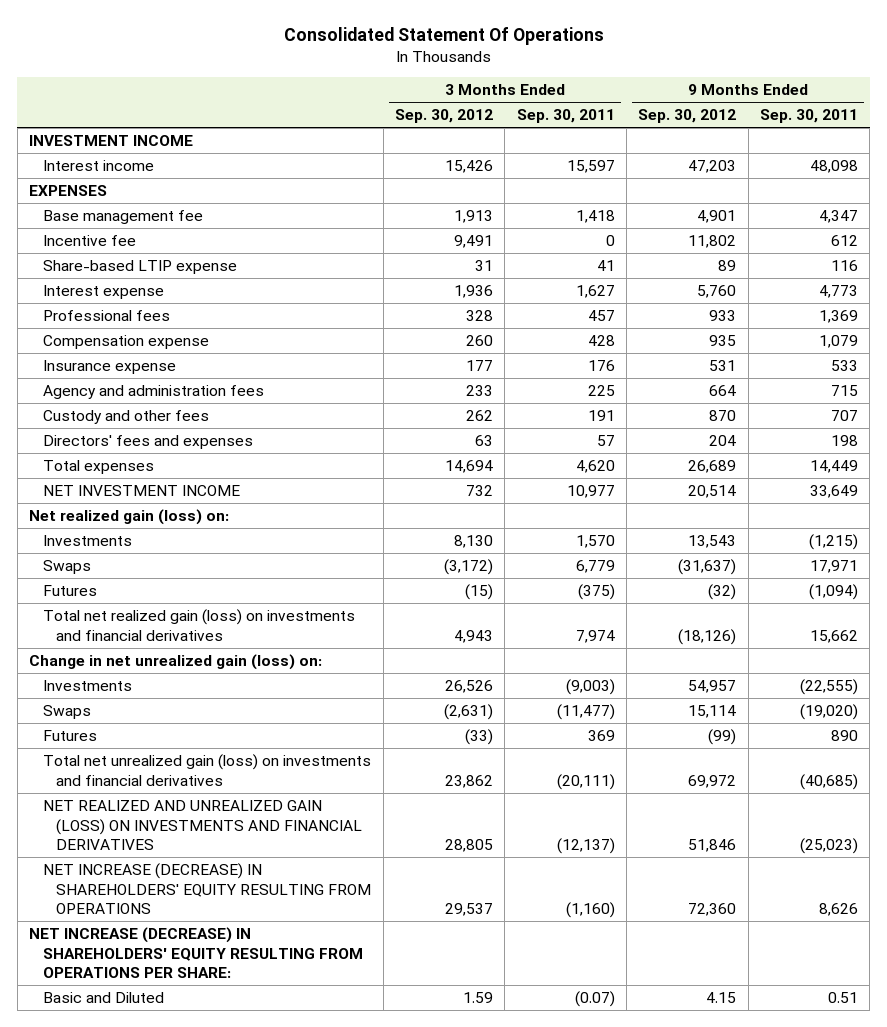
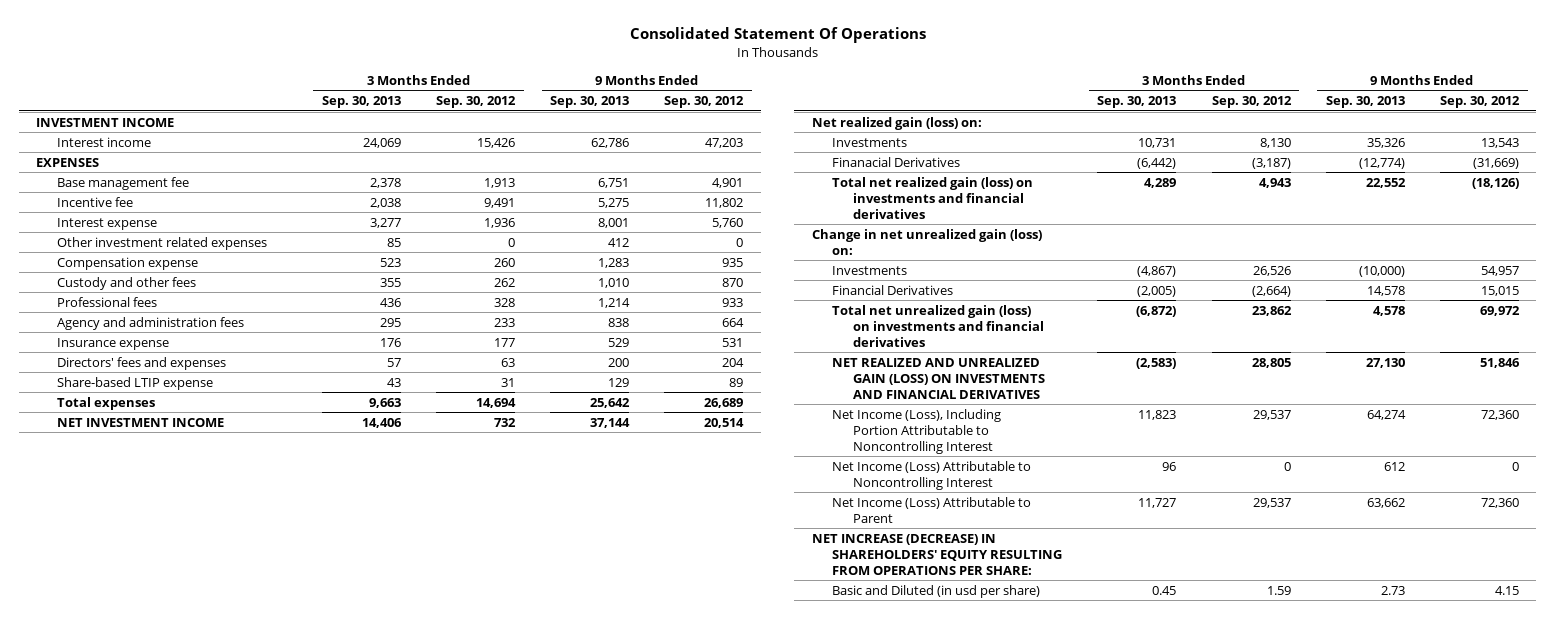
[516,109,615,124] Sep. 30, 2011 -> none
[759,109,858,124] Sep. 30, 2011 -> none
none -> [322,96,402,109] Sep. 30, 2013
none -> [550,96,630,109] Sep. 30, 2013
none -> [56,236,267,250] Other investment related expenses
[42,309,170,321] Professional fees -> [56,296,157,307] Professional fees
[42,384,264,399] Agency and administration fees -> [56,316,244,330] Agency and administration fees
[42,359,176,374] Insurance expense -> [56,337,169,350] Insurance expense
[42,259,237,274] Share-based LTIP expense -> [56,376,213,390] Share-based LTIP expense
[42,559,91,574] Swaps -> none
[42,584,97,596] Futures -> none
none -> [832,156,961,167] Finanacial Derivatives
[42,704,91,719] Swaps -> none
[42,729,97,741] Futures -> none
none -> [832,284,954,295] Financial Derivatives
none -> [832,408,1002,454] Net Income (Loss), Including Portion Attributable to Noncontrolling Interest
none -> [832,460,1032,490] Net Income (Loss) Attributable to Noncontrolling Interest
[42,862,372,915] NET INCREASE (DECREASE) IN SHAREHOLDERS' EQUITY RESULTING FROM OPERATIONS -> [832,496,1032,523] Net Income (Loss) Attributable to Parent
[42,991,164,1003] Basic and Diluted -> [832,584,1041,598] Basic and Diluted (in usd per share)

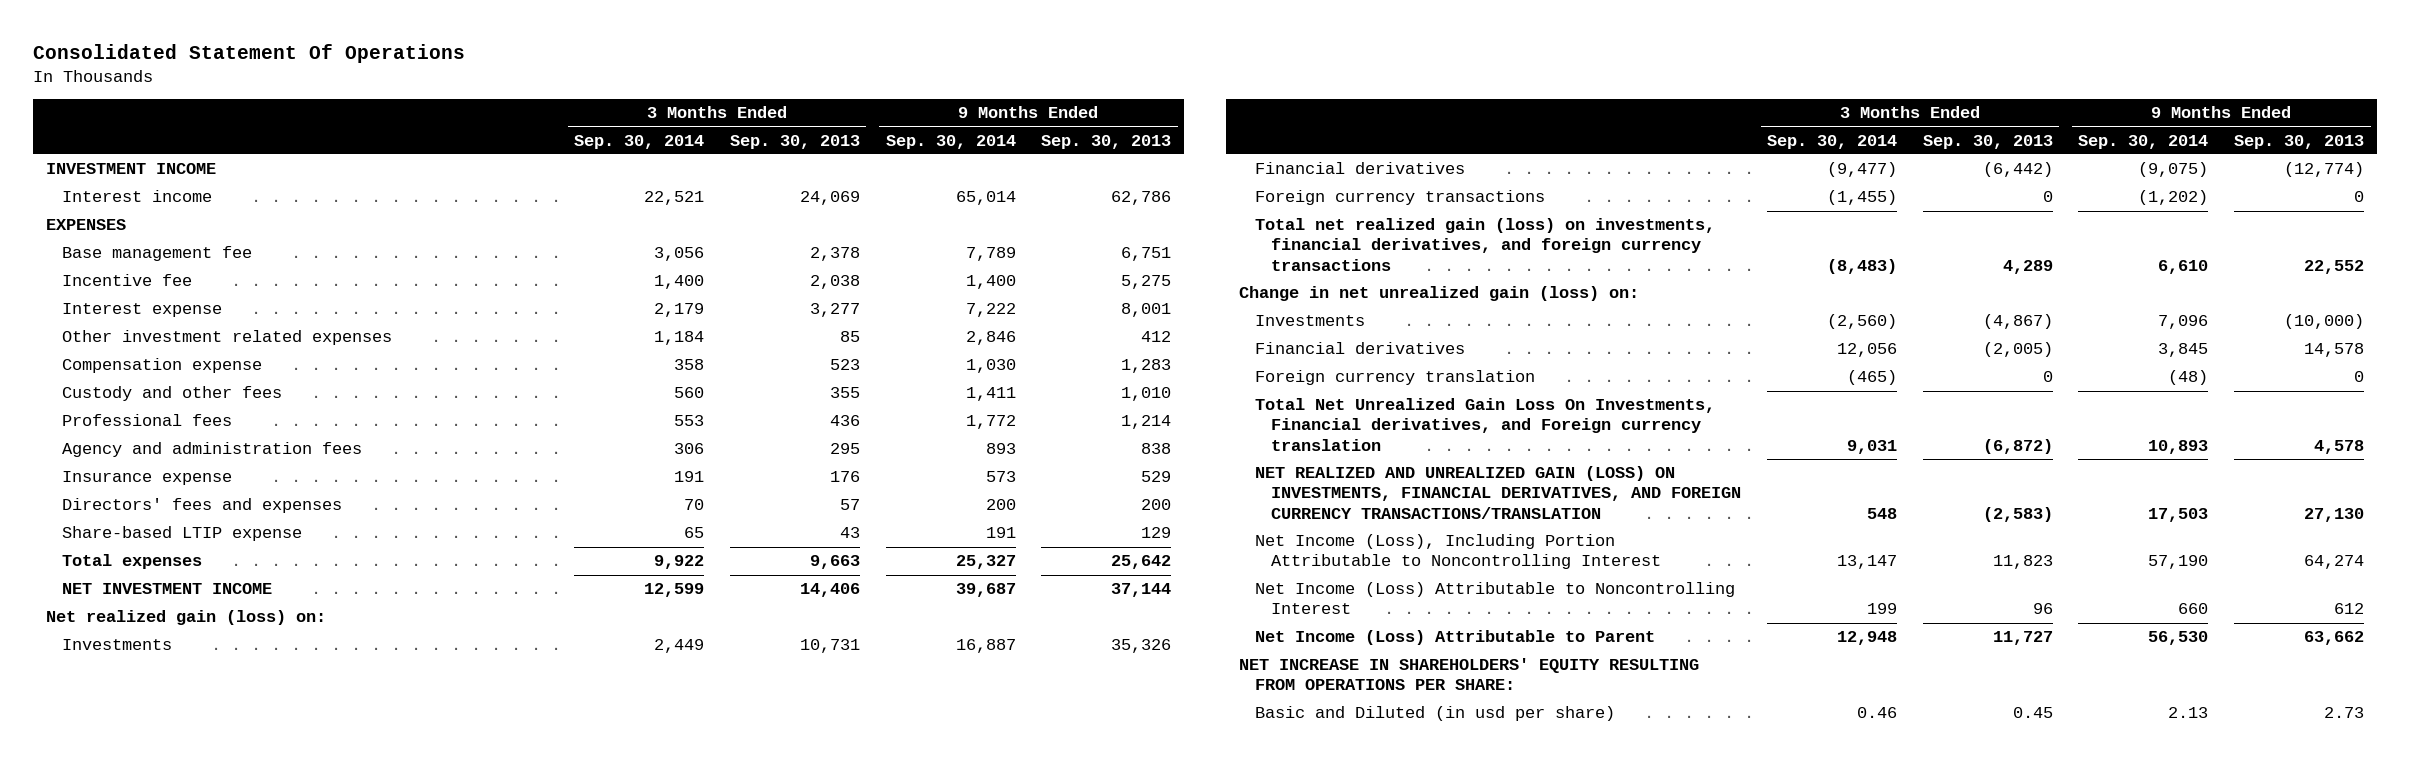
[436,96,517,109] Sep. 30, 2012 -> none
[664,96,745,109] Sep. 30, 2012 -> none
none -> [574,134,705,149] Sep. 30, 2014
none -> [885,134,1016,149] Sep. 30, 2014
[832,156,961,167] Finanacial Derivatives -> [1255,162,1466,175] Financial derivatives
none -> [1255,190,1546,206] Foreign currency transactions
[832,176,1034,219] Total net realized gain (loss) on investments and financial derivatives -> [1255,218,1716,271] Total net realized gain (loss) on investments, financial derivatives, and foreign currency transactions
[832,284,954,295] Financial Derivatives -> [1255,342,1466,355] Financial derivatives
none -> [1255,370,1536,386] Foreign currency translation
[832,304,1044,347] Total net unrealized gain (loss) on investments and financial derivatives -> [1255,398,1716,451] Total Net Unrealized Gain Loss On Investments, Financial derivatives, and Foreign currency translation
[832,357,1045,399] NET REALIZED AND UNREALIZED GAIN (LOSS) ON INVESTMENTS AND FINANCIAL DERIVATIVES -> [1255,466,1742,519] NET REALIZED AND UNREALIZED GAIN (LOSS) ON INVESTMENTS, FINANCIAL DERIVATIVES, AND FOREIGN CURRENCY TRANSACTIONS/TRANSLATION
[811,533,1063,575] NET INCREASE (DECREASE) IN SHAREHOLDERS' EQUITY RESULTING FROM OPERATIONS PER SHARE: -> [1238,658,1699,691] NET INCREASE IN SHAREHOLDERS' EQUITY RESULTING FROM OPERATIONS PER SHARE:

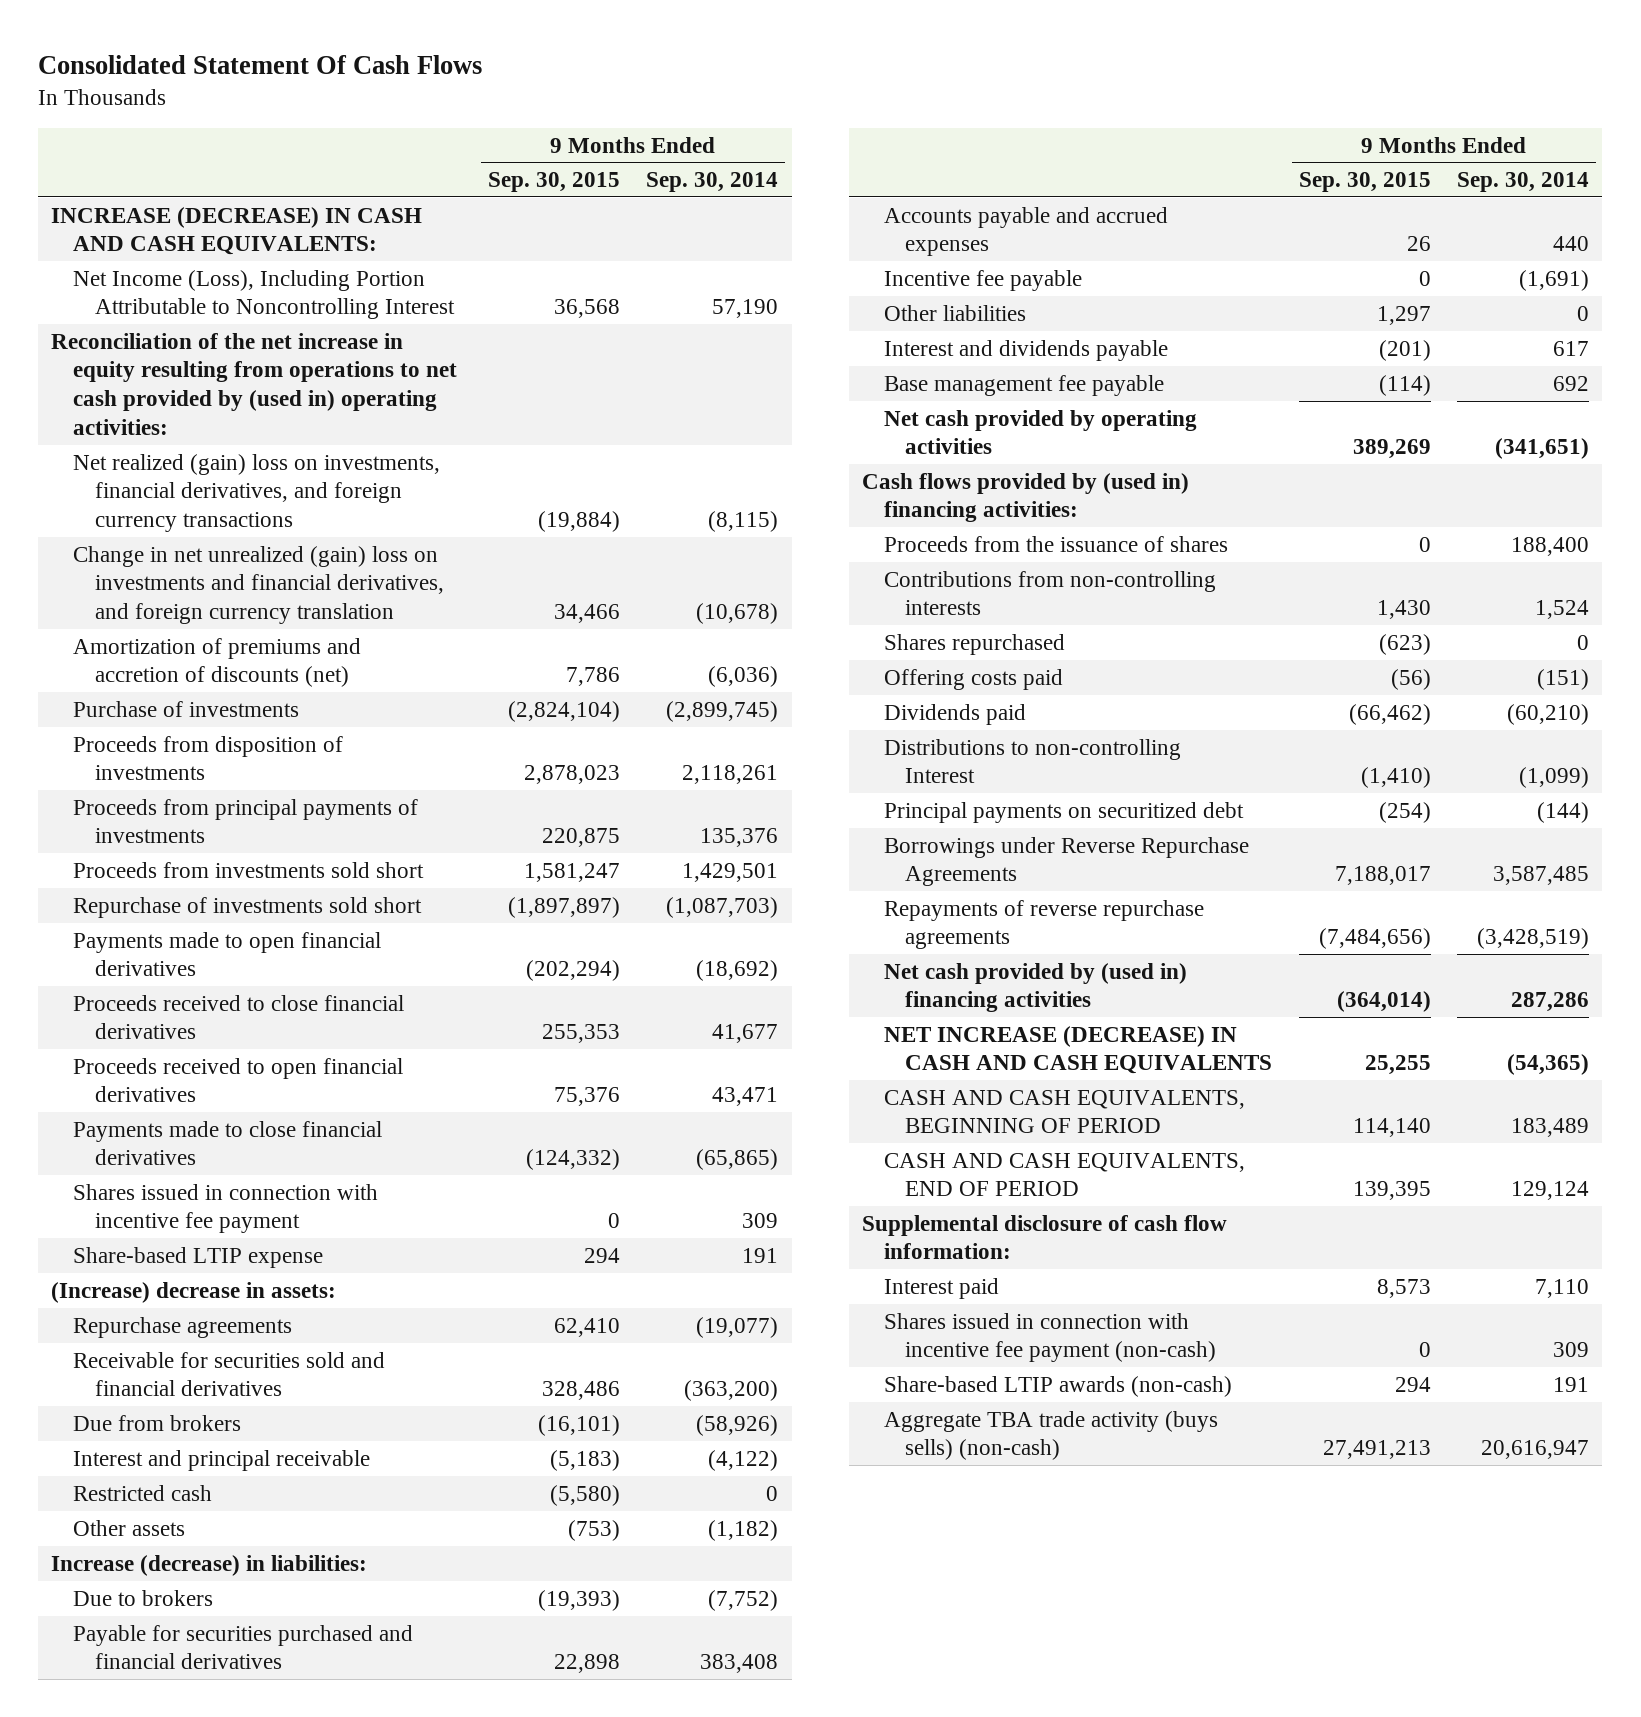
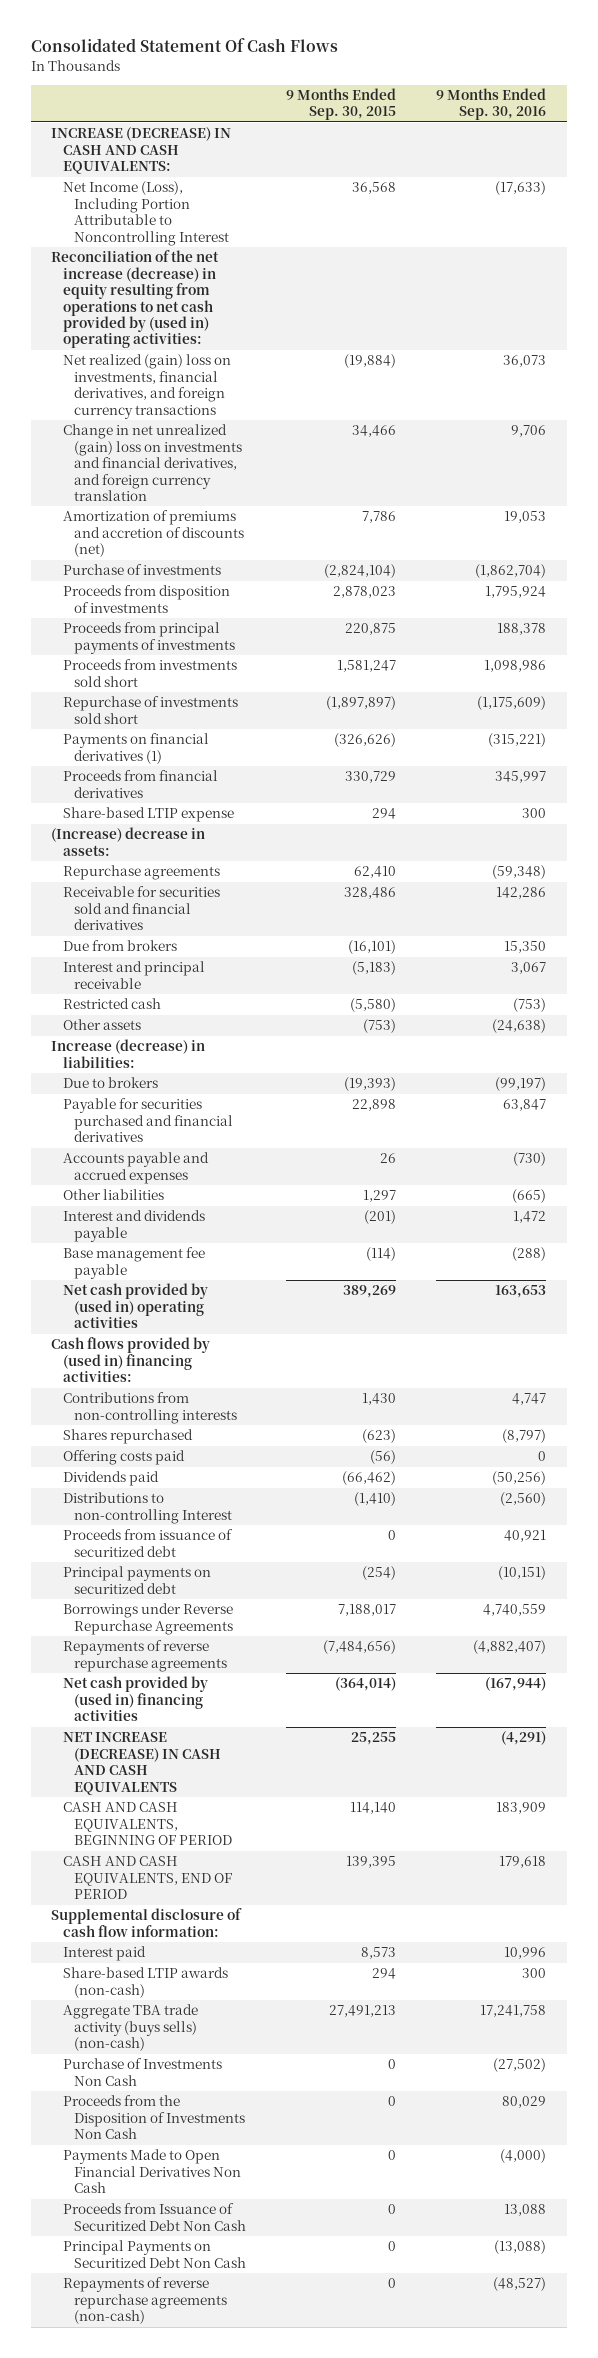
[646,172,779,193] Sep. 30, 2014 -> none
none -> [436,87,547,121] 9 Months Ended Sep. 30, 2016
[51,332,457,435] Reconciliation of the net increase in equity resulting from operations to net cash provided by (used in) operating activities: -> [51,250,220,349] Reconciliation of the net increase (decrease) in equity resulting from operations to net cash provided by (used in) operating activities:
[72,931,381,977] Payments made to open financial derivatives -> none
[72,994,404,1040] Proceeds received to close financial derivatives -> none
[72,1057,403,1103] Proceeds received to open financial derivatives -> none
[72,1120,382,1166] Payments made to close financial derivatives -> none
[72,1183,378,1234] Shares issued in connection with incentive fee payment -> none
none -> [62,733,209,764] Payments on financial derivatives (1)
none -> [62,770,218,798] Proceeds from financial derivatives
[883,269,1082,291] Incentive fee payable -> none
[883,409,1197,455] Net cash provided by operating activities -> [62,1283,208,1329] Net cash provided by (used in) operating activities
[883,535,1228,552] Proceeds from the issuance of shares -> none
none -> [62,1529,233,1557] Proceeds from issuance of securitized debt
[883,1312,1217,1363] Shares issued in connection with incentive fee payment (non-cash) -> none
none -> [62,2058,222,2086] Purchase of Investments Non Cash
none -> [62,2095,246,2140] Proceeds from the Disposition of Investments Non Cash
none -> [62,2149,242,2194] Payments Made to Open Financial Derivatives Non Cash
none -> [62,2203,247,2231] Proceeds from Issuance of Securitized Debt Non Cash
none -> [62,2240,247,2268] Principal Payments on Securitized Debt Non Cash
none -> [62,2277,228,2325] Repayments of reverse repurchase agreements (non-cash)

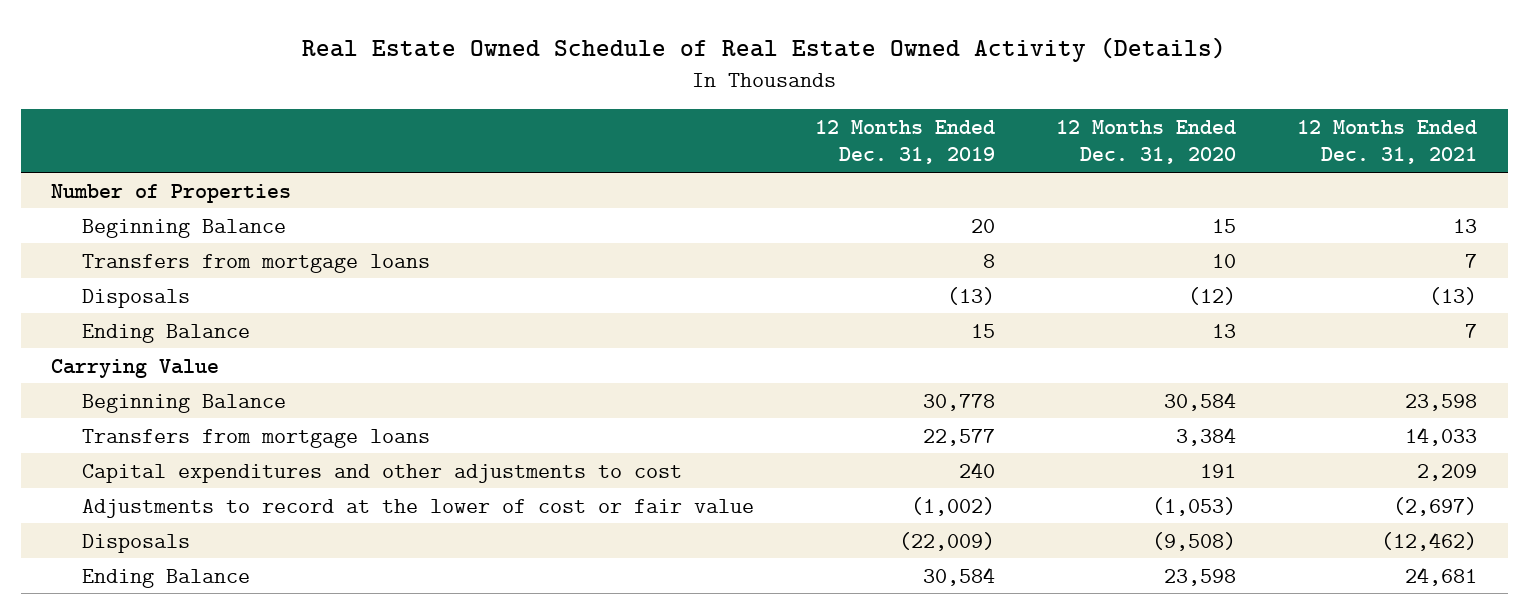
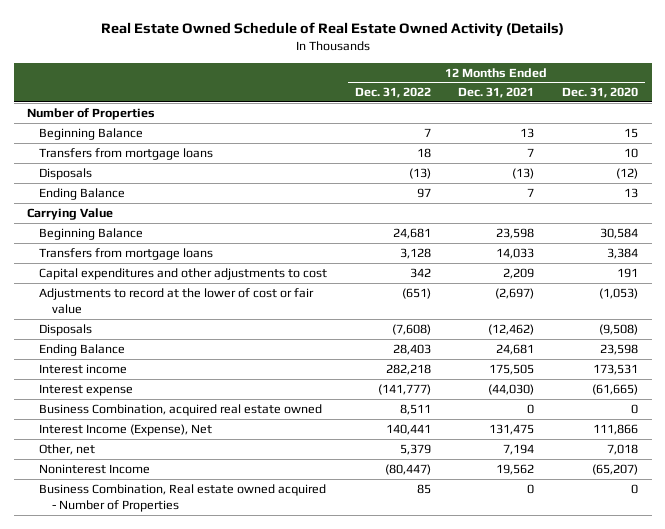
[814,119,995,165] 12 Months Ended Dec. 31, 2019 -> none
none -> [354,87,431,99] Dec. 31, 2022
none -> [39,363,128,374] Interest income
none -> [39,383,134,396] Interest expense
none -> [39,403,323,416] Business Combination, acquired real estate owned
none -> [39,423,213,436] Interest Income (Expense), Net
none -> [39,443,96,455] Other, net
none -> [39,463,151,474] Noninterest Income
none -> [39,483,327,513] Business Combination, Real estate owned acquired - Number of Properties

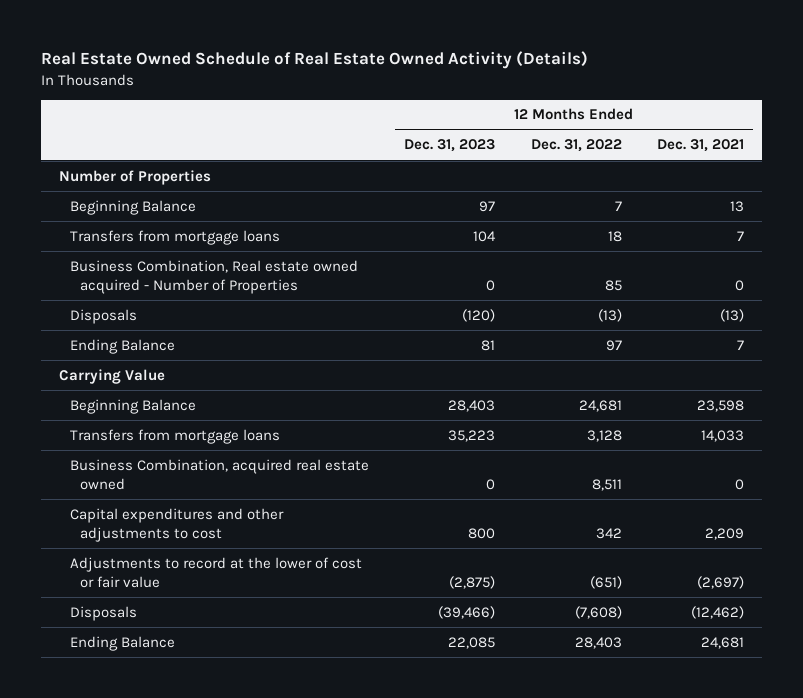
[561,87,638,99] Dec. 31, 2020 -> none
none -> [404,139,496,153] Dec. 31, 2023
[39,483,327,513] Business Combination, Real estate owned acquired - Number of Properties -> [69,259,358,295] Business Combination, Real estate owned acquired - Number of Properties
[39,403,323,416] Business Combination, acquired real estate owned -> [69,458,369,491] Business Combination, acquired real estate owned
[39,363,128,374] Interest income -> none
[39,383,134,396] Interest expense -> none
[39,423,213,436] Interest Income (Expense), Net -> none
[39,443,96,455] Other, net -> none
[39,463,151,474] Noninterest Income -> none

